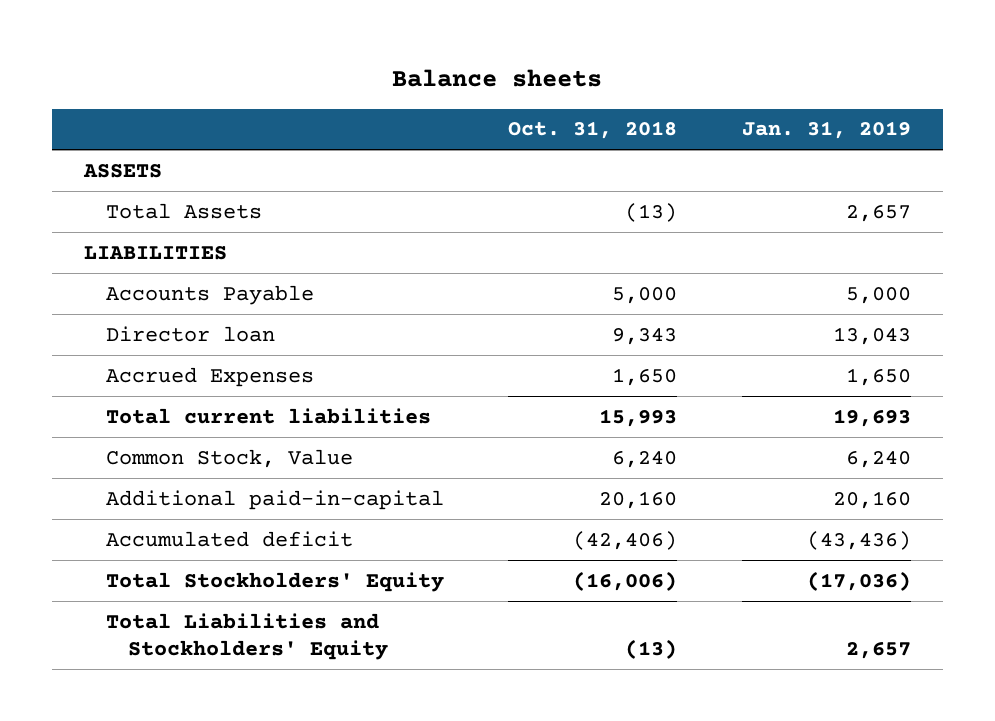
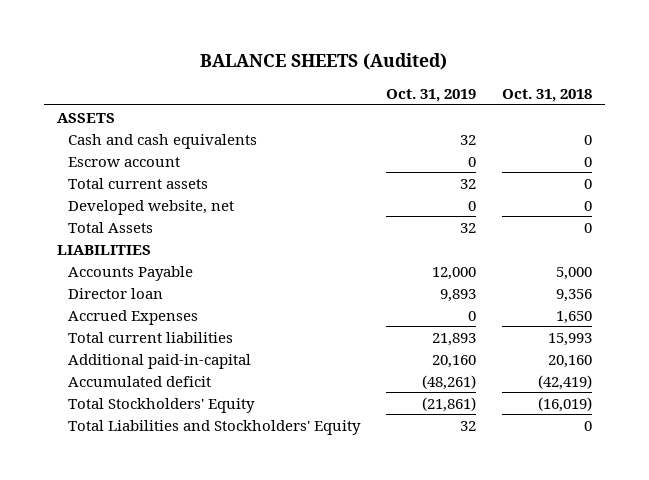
[392,69,603,88] Balance sheets -> [200,53,448,71] BALANCE SHEETS (Audited)
[741,121,911,140] Jan. 31, 2019 -> none
none -> [386,89,477,103] Oct. 31, 2019
none -> [68,133,258,149] Cash and cash equivalents
none -> [68,156,181,167] Escrow account
none -> [68,177,209,189] Total current assets
none -> [68,199,235,215] Developed website, net
[625,202,678,222] (13) -> [584,222,593,233] 0
[612,327,678,345] 9,343 -> [556,288,593,302] 9,356
[105,448,353,468] Common Stock, Value -> none
[573,530,678,550] (42,406) -> [538,374,593,390] (42,419)
[573,570,678,591] (16,006) -> [538,396,593,412] (16,019)
[625,638,678,659] (13) -> [584,420,593,431] 0

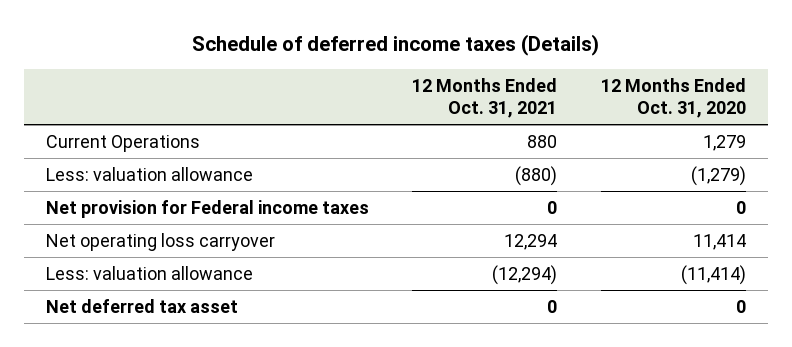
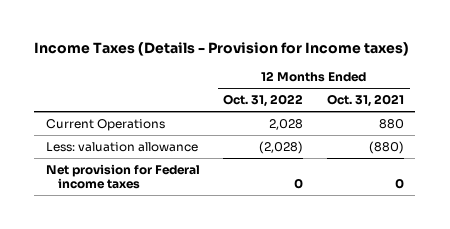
[191,34,599,57] Schedule of deferred income taxes (Details) -> [34,42,410,57] Income Taxes (Details - Provision for Income taxes)
[601,78,747,118] 12 Months Ended Oct. 31, 2020 -> none
none -> [223,94,304,108] Oct. 31, 2022
[45,233,275,252] Net operating loss carryover -> none
[45,266,253,281] Less: valuation allowance -> none
[45,299,238,314] Net deferred tax asset -> none

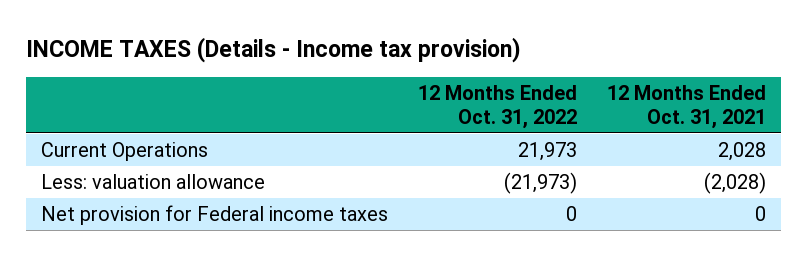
[34,42,410,57] Income Taxes (Details - Provision for Income taxes) -> [26,36,522,63] INCOME TAXES (Details - Income tax provision)
[269,118,304,130] 2,028 -> [518,141,578,161] 21,973
[378,118,404,129] 880 -> [717,141,766,161] 2,028
[259,140,304,154] (2,028) -> [504,171,578,194] (21,973)
[368,140,404,154] (880) -> [703,171,766,194] (2,028)

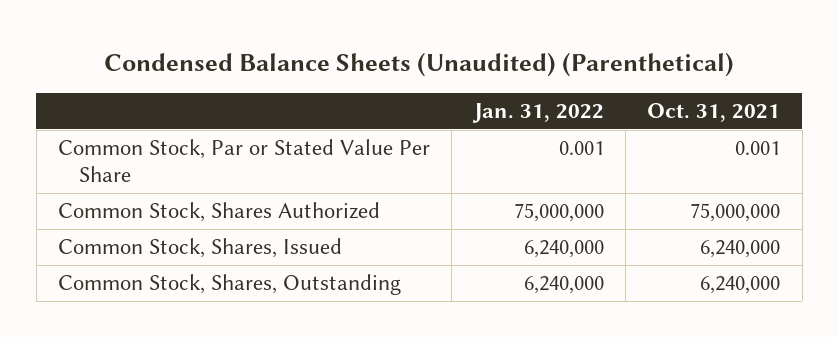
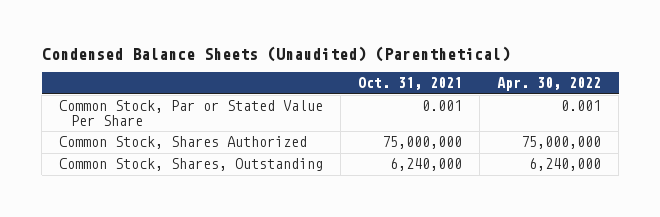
[471,103,604,124] Jan. 31, 2022 -> none
none -> [497,77,602,92] Apr. 30, 2022
[58,238,343,259] Common Stock, Shares, Issued -> none

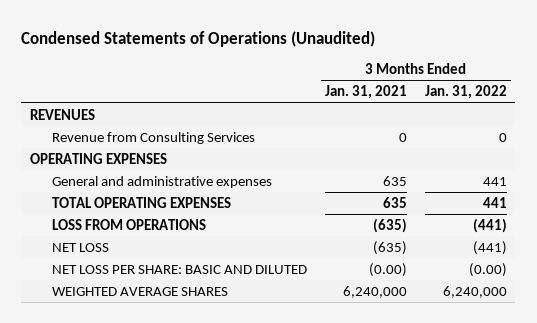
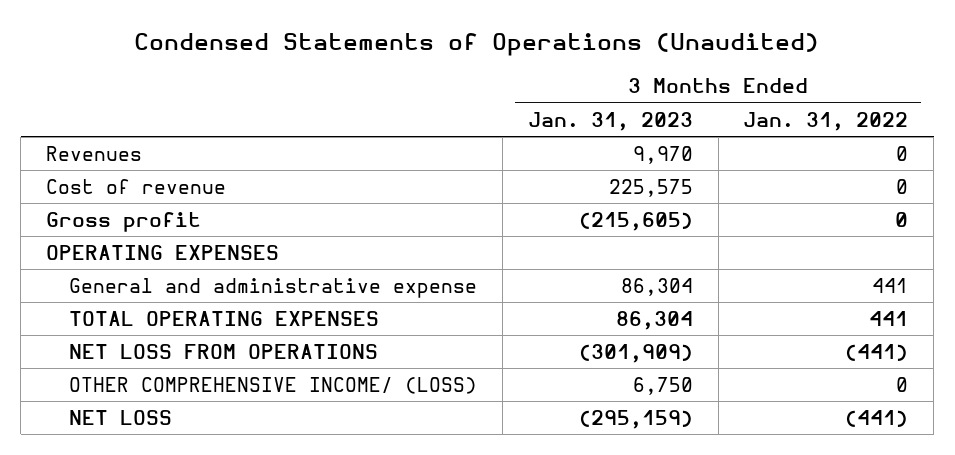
[324,85,407,100] Jan. 31, 2021 -> none
none -> [527,111,693,131] Jan. 31, 2023
[30,108,96,120] REVENUES -> none
[52,131,256,144] Revenue from Consulting Services -> [46,145,143,161] Revenues
none -> [46,178,227,194] Cost of revenue
none -> [46,211,202,232] Gross profit
[52,175,273,188] General and administrative expenses -> [68,277,477,298] General and administrative expense
[52,218,207,230] LOSS FROM OPERATIONS -> [68,343,378,359] NET LOSS FROM OPERATIONS
none -> [68,376,477,394] OTHER COMPREHENSIVE INCOME/ (LOSS)
[52,264,308,274] NET LOSS PER SHARE: BASIC AND DILUTED -> none
[52,286,229,296] WEIGHTED AVERAGE SHARES -> none

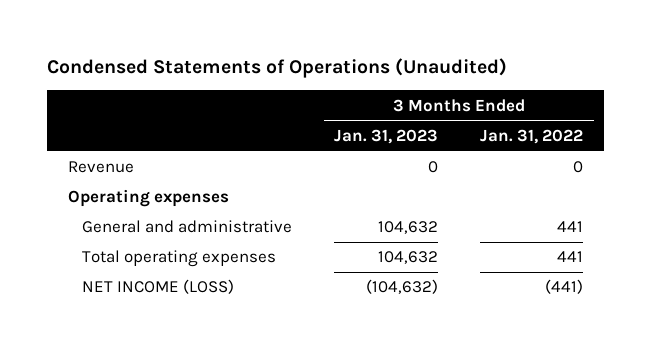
[46,145,143,161] Revenues -> none
[46,178,227,194] Cost of revenue -> none
[46,211,202,232] Gross profit -> none
[68,343,378,359] NET LOSS FROM OPERATIONS -> none
[68,376,477,394] OTHER COMPREHENSIVE INCOME/ (LOSS) -> none
none -> [68,161,135,174] Revenue
[46,244,280,260] OPERATING EXPENSES -> [68,189,230,208] Operating expenses
[68,277,477,298] General and administrative expense -> [82,220,293,234] General and administrative
[620,277,693,296] 86,304 -> [378,221,439,235] 104,632
[68,310,379,326] TOTAL OPERATING EXPENSES -> [82,250,277,268] Total operating expenses
[615,310,693,330] 86,304 -> [378,251,439,265] 104,632
[68,409,172,425] NET LOSS -> [82,279,235,295] NET INCOME (LOSS)
[578,409,693,429] (295,159) -> [366,279,439,295] (104,632)

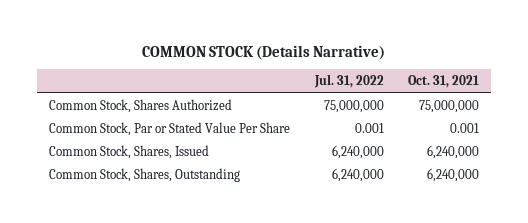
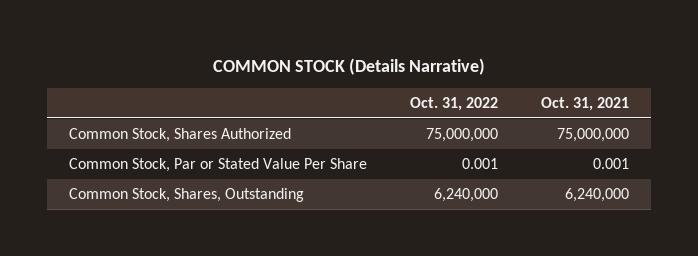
[313,74,384,89] Jul. 31, 2022 -> none
none -> [409,96,498,111] Oct. 31, 2022
[49,144,210,159] Common Stock, Shares, Issued -> none

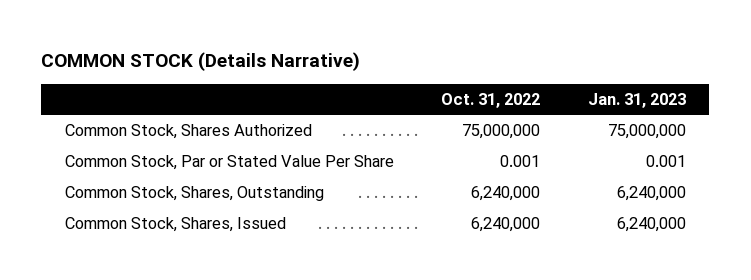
[541,96,630,111] Oct. 31, 2021 -> none
none -> [587,92,686,108] Jan. 31, 2023
none -> [64,217,286,233] Common Stock, Shares, Issued

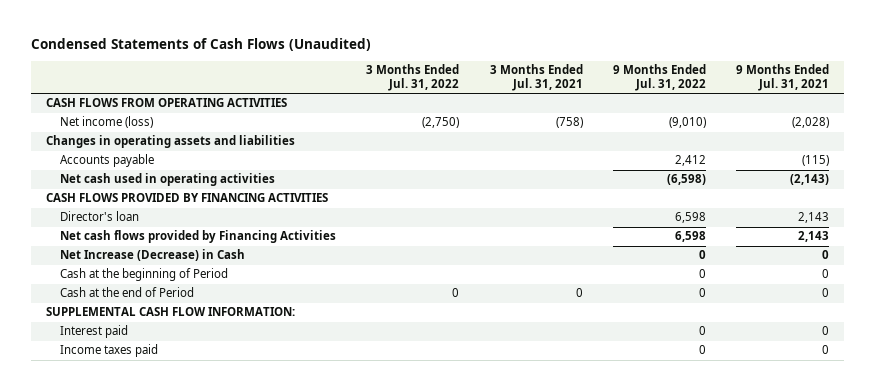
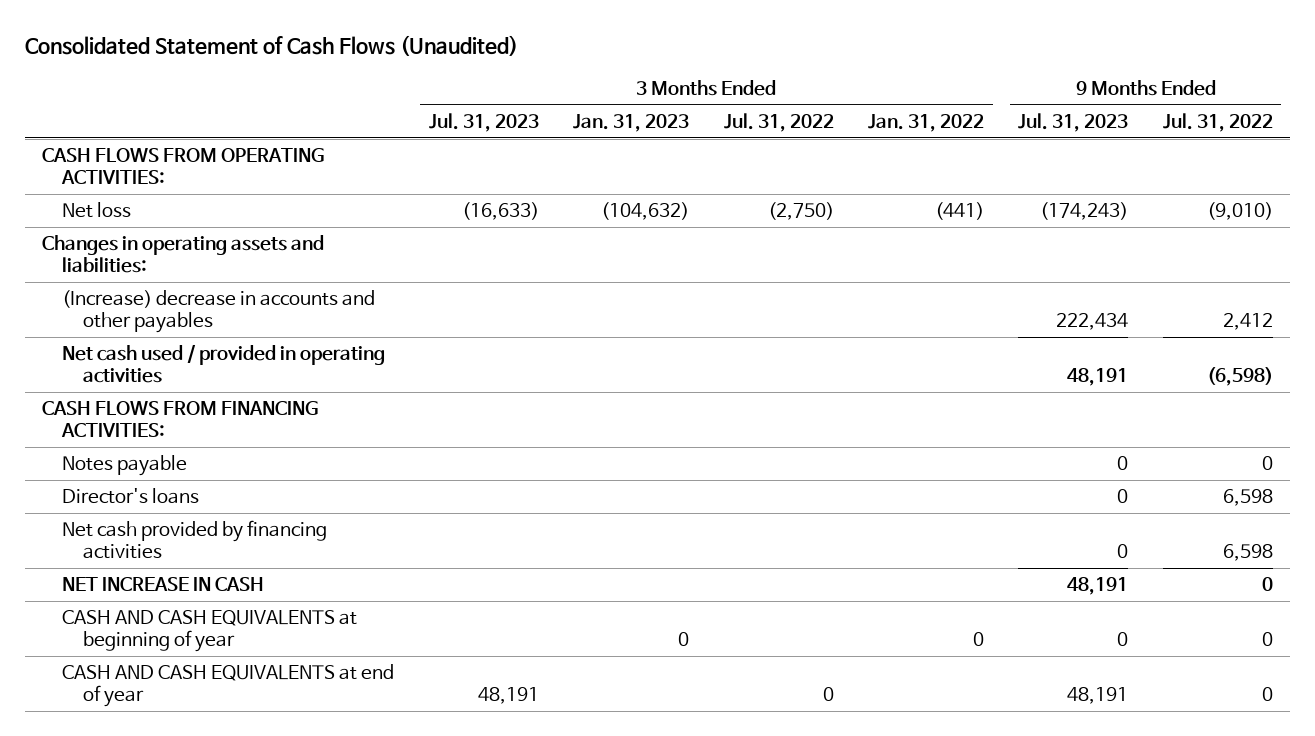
[31,38,372,52] Condensed Statements of Cash Flows (Unaudited) -> [24,35,518,57] Consolidated Statement of Cash Flows (Unaudited)
[489,64,583,92] 3 Months Ended Jul. 31, 2021 -> none
[735,64,829,92] 9 Months Ended Jul. 31, 2021 -> none
none -> [428,112,539,132] Jul. 31, 2023
none -> [573,113,690,132] Jan. 31, 2023
none -> [868,113,985,132] Jan. 31, 2022
none -> [1018,112,1129,132] Jul. 31, 2023
[46,307,296,317] SUPPLEMENTAL CASH FLOW INFORMATION: -> none
[60,325,129,339] Interest paid -> none
[60,344,159,358] Income taxes paid -> none
[46,98,288,108] CASH FLOWS FROM OPERATING ACTIVITIES -> [41,148,324,185] CASH FLOWS FROM OPERATING ACTIVITIES:
[60,116,154,129] Net income (loss) -> [62,202,132,219] Net loss
[46,135,296,149] Changes in operating assets and liabilities -> [41,235,324,274] Changes in operating assets and liabilities:
[60,154,155,168] Accounts payable -> [62,290,376,334] (Increase) decrease in accounts and other payables
[60,173,276,187] Net cash used in operating activities -> [62,344,386,384] Net cash used / provided in operating activities
[46,193,329,203] CASH FLOWS PROVIDED BY FINANCING ACTIVITIES -> [41,401,318,438] CASH FLOWS FROM FINANCING ACTIVITIES:
none -> [62,455,188,477] Notes payable
[60,211,140,222] Director's loan -> [62,488,200,505] Director's loans
[60,230,337,244] Net cash flows provided by Financing Activities -> [62,520,328,560] Net cash provided by financing activities
[60,249,246,262] Net Increase (Decrease) in Cash -> [62,577,265,592] NET INCREASE IN CASH
[60,268,229,282] Cash at the beginning of Period -> [62,610,358,653] CASH AND CASH EQUIVALENTS at beginning of year
[60,287,195,298] Cash at the end of Period -> [62,664,395,708] CASH AND CASH EQUIVALENTS at end of year

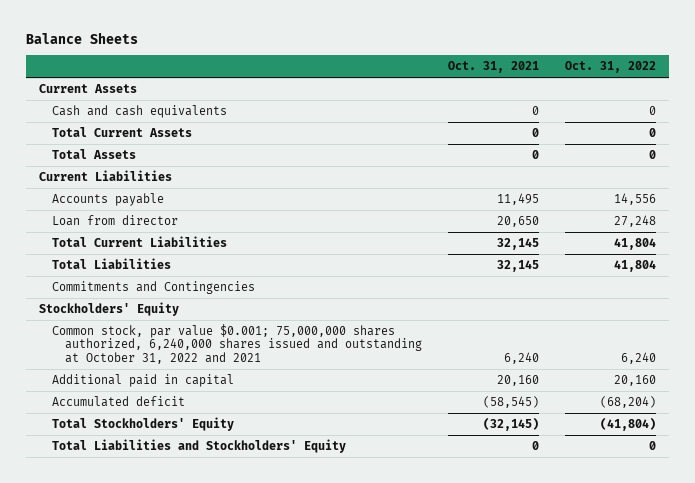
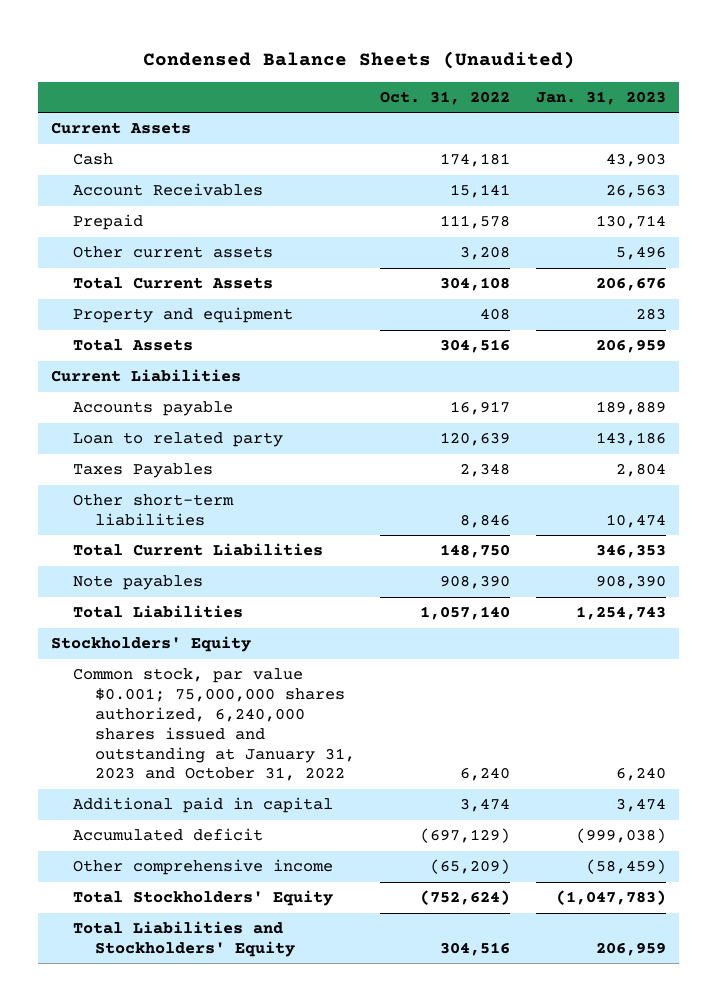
[26,31,139,44] Balance Sheets -> [142,50,575,69] Condensed Balance Sheets (Unaudited)
[447,61,539,74] Oct. 31, 2021 -> none
none -> [536,90,667,105] Jan. 31, 2023
[51,104,227,118] Cash and cash equivalents -> none
none -> [72,153,113,166] Cash
none -> [72,183,263,197] Account Receivables
none -> [72,214,143,231] Prepaid
none -> [72,246,273,259] Other current assets
[649,127,657,137] 0 -> [440,277,511,292] 304,108
none -> [72,307,293,324] Property and equipment
[649,149,657,159] 0 -> [440,339,511,354] 304,516
[51,214,178,226] Loan from director -> none
[51,280,255,294] Commitments and Contingencies -> none
[614,192,657,205] 14,556 -> [450,401,511,416] 16,917
none -> [72,432,283,448] Loan to related party
none -> [72,463,213,479] Taxes Payables
none -> [72,494,234,527] Other short-term liabilities
[614,237,657,250] 41,804 -> [440,544,511,559] 148,750
none -> [72,575,203,591] Note payables
[614,259,657,272] 41,804 -> [420,606,511,621] 1,057,140
[51,323,422,364] Common stock, par value $0.001; 75,000,000 shares authorized, 6,240,000 shares issued and outstanding at October 31, 2022 and 2021 -> [72,668,355,782] Common stock, par value $0.001; 75,000,000 shares authorized, 6,240,000 shares issued and outstanding at January 31, 2023 and October 31, 2022
[614,374,657,386] 20,160 -> [460,798,511,813] 3,474
[600,395,657,408] (68,204) -> [420,828,511,844] (697,129)
none -> [72,859,333,876] Other comprehensive income
[600,416,657,431] (41,804) -> [420,890,511,906] (752,624)
[649,440,657,450] 0 -> [440,942,511,957] 304,516

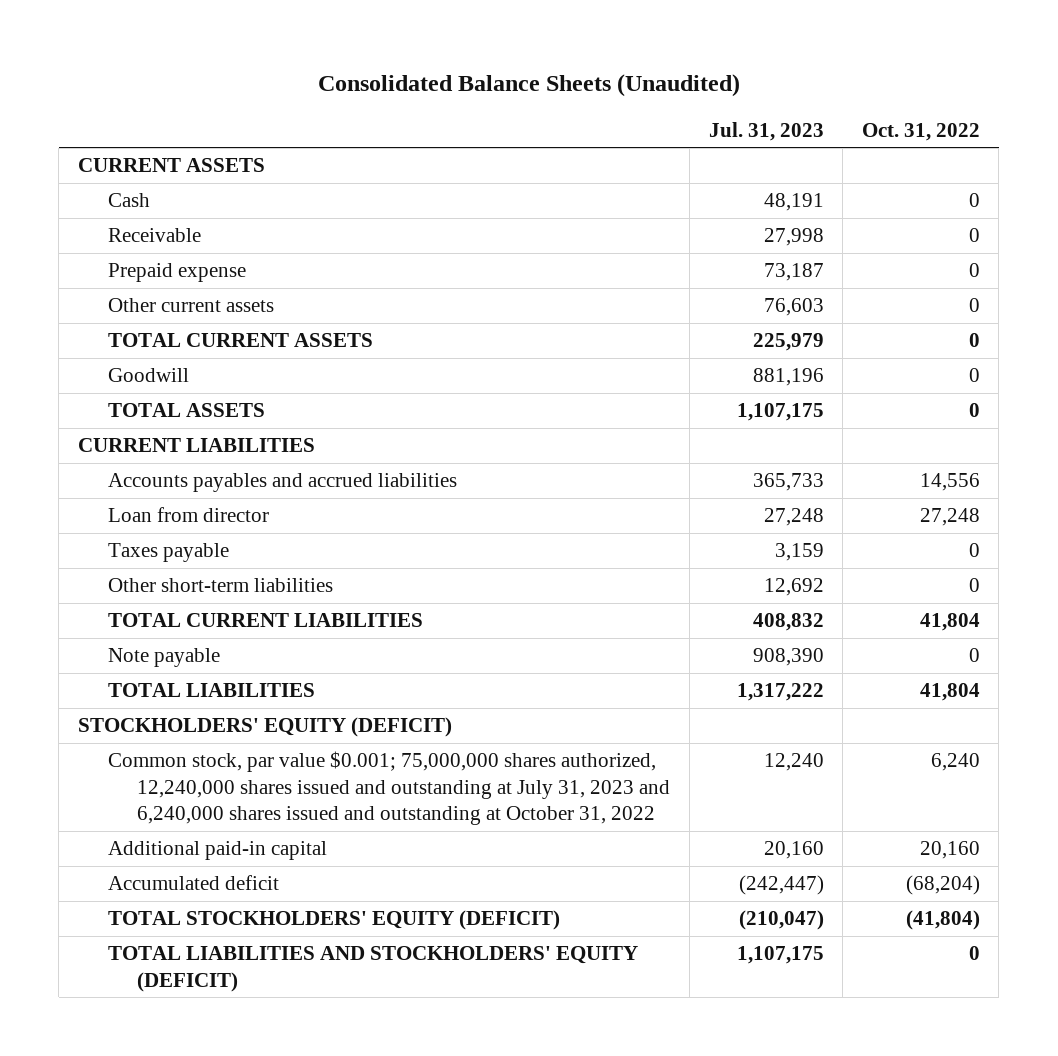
[142,50,575,69] Condensed Balance Sheets (Unaudited) -> [317,74,740,98] Consolidated Balance Sheets (Unaudited)
[536,90,667,105] Jan. 31, 2023 -> none
none -> [708,121,824,141] Jul. 31, 2023
[72,183,263,197] Account Receivables -> none
[72,307,293,324] Property and equipment -> none
[72,401,233,417] Accounts payable -> none
[72,432,283,448] Loan to related party -> none
[72,859,333,876] Other comprehensive income -> none
[51,122,192,135] Current Assets -> [77,158,265,173] CURRENT ASSETS
[440,153,511,168] 174,181 -> [968,193,980,208] 0
none -> [107,228,201,243] Receivable
[72,214,143,231] Prepaid -> [107,263,246,283] Prepaid expense
[440,215,511,230] 111,578 -> [968,263,980,278] 0
[460,246,511,261] 3,208 -> [968,298,980,313] 0
[72,277,273,290] Total Current Assets -> [107,333,373,348] TOTAL CURRENT ASSETS
[440,277,511,292] 304,108 -> [968,333,980,348] 0
none -> [107,368,189,383] Goodwill
[72,339,193,352] Total Assets -> [107,403,265,418] TOTAL ASSETS
[440,339,511,354] 304,516 -> [968,403,980,418] 0
[51,369,242,383] Current Liabilities -> [77,438,315,453] CURRENT LIABILITIES
none -> [107,473,457,493] Accounts payables and accrued liabilities
none -> [107,507,269,523] Loan from director
[72,463,213,479] Taxes Payables -> [107,543,229,563] Taxes payable
[460,463,511,478] 2,348 -> [968,543,980,558] 0
[460,514,511,529] 8,846 -> [968,578,980,593] 0
[72,543,323,557] Total Current Liabilities -> [107,613,423,628] TOTAL CURRENT LIABILITIES
[440,544,511,559] 148,750 -> [919,613,980,632] 41,804
[72,575,203,591] Note payables -> [107,648,220,668] Note payable
[440,575,511,590] 908,390 -> [968,648,980,663] 0
[72,605,243,619] Total Liabilities -> [107,683,315,698] TOTAL LIABILITIES
[420,606,511,621] 1,057,140 -> [919,683,980,702] 41,804
[51,636,252,653] Stockholders' Equity -> [77,717,452,738] STOCKHOLDERS' EQUITY (DEFICIT)
[72,668,355,782] Common stock, par value $0.001; 75,000,000 shares authorized, 6,240,000 shares issued and outstanding at January 31, 2023 and October 31, 2022 -> [107,751,671,825] Common stock, par value $0.001; 75,000,000 shares authorized, 12,240,000 shares issued and outstanding at July 31, 2023 and 6,240,000 shares issued and outstanding at October 31, 2022
[72,797,333,814] Additional paid in capital -> [107,841,327,861] Additional paid-in capital
[460,798,511,813] 3,474 -> [919,841,980,860] 20,160
[420,828,511,844] (697,129) -> [905,875,980,896] (68,204)
[72,890,333,907] Total Stockholders' Equity -> [107,910,560,931] TOTAL STOCKHOLDERS' EQUITY (DEFICIT)
[420,890,511,906] (752,624) -> [905,910,980,931] (41,804)
[72,921,295,958] Total Liabilities and Stockholders' Equity -> [107,946,638,992] TOTAL LIABILITIES AND STOCKHOLDERS' EQUITY (DEFICIT)
[440,942,511,957] 304,516 -> [968,946,980,961] 0

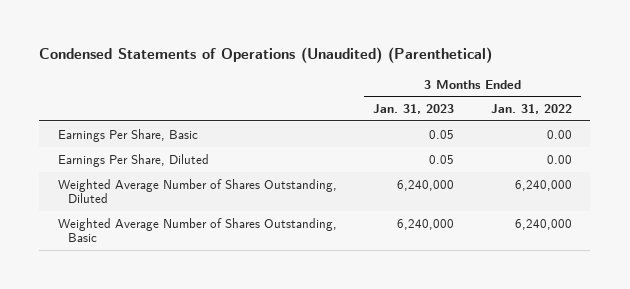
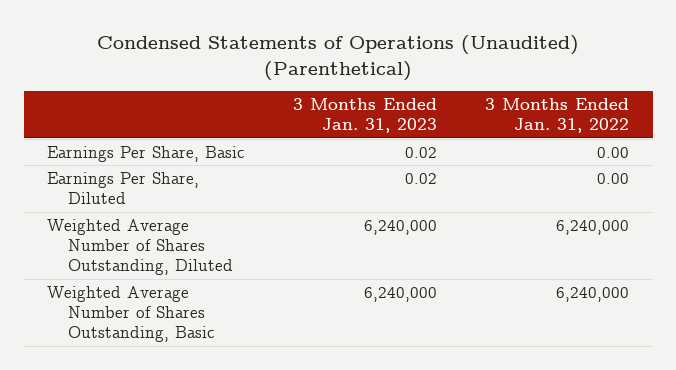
[429,129,455,139] 0.05 -> [405,146,438,158] 0.02
[429,154,455,164] 0.05 -> [405,172,438,184] 0.02

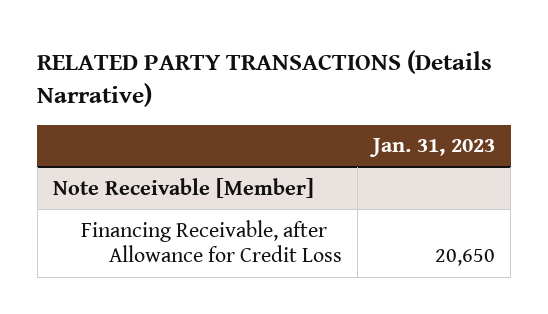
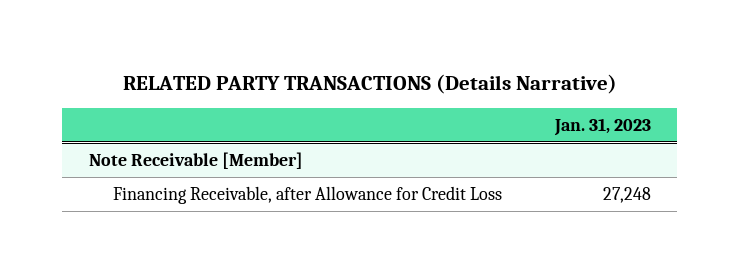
[435,249,496,267] 20,650 -> [602,187,651,204] 27,248

